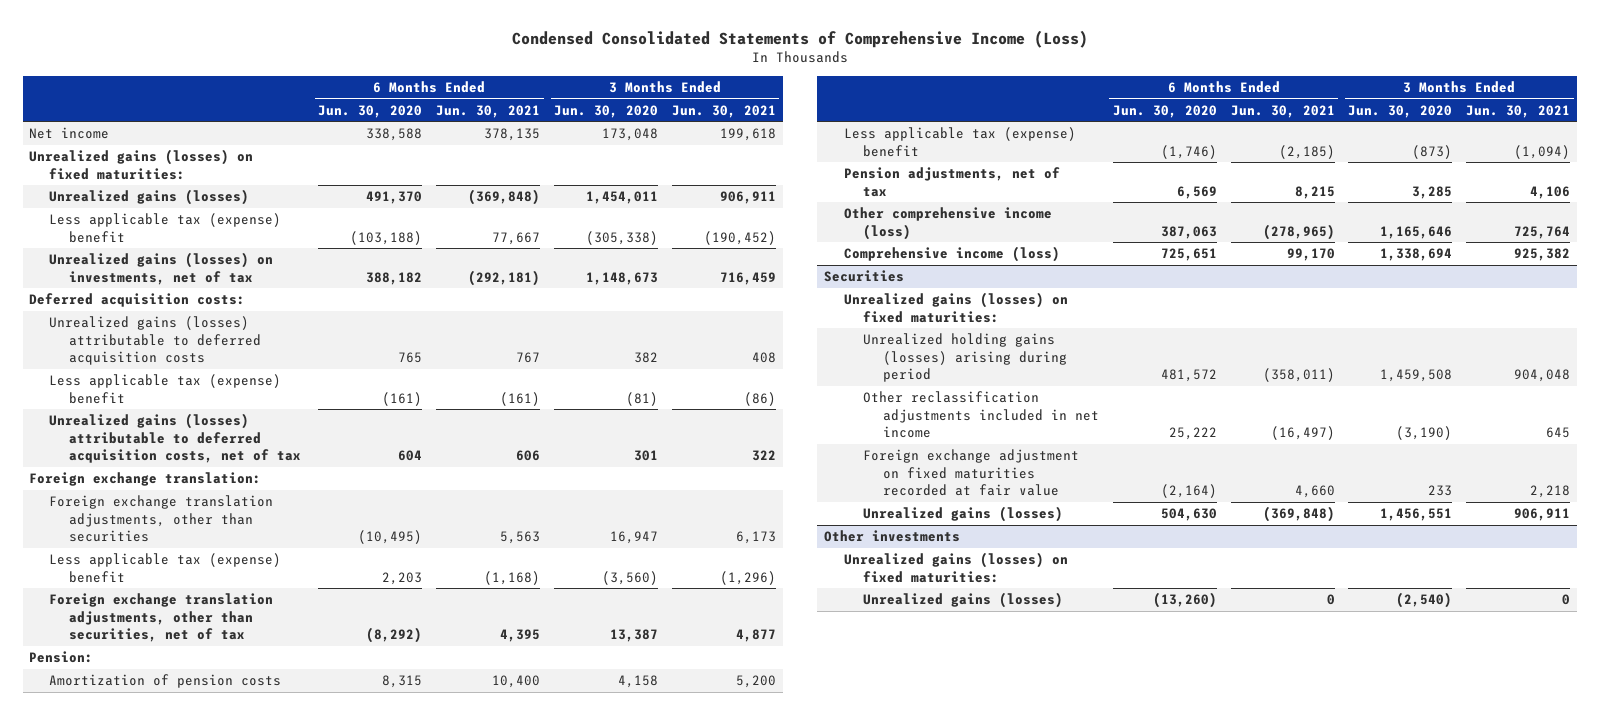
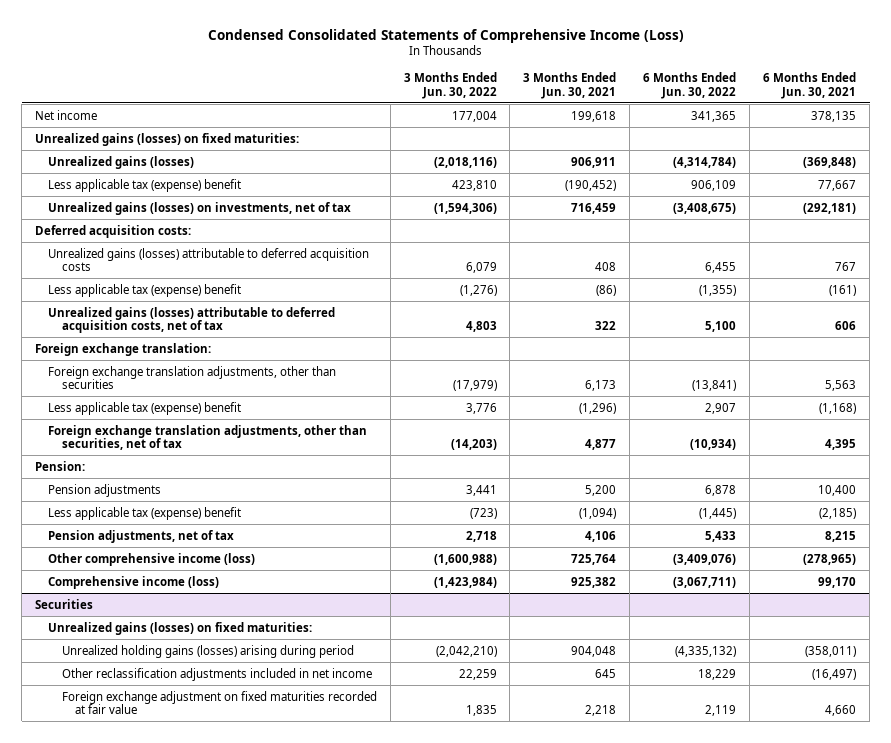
[318,104,423,118] Jun. 30, 2020 -> none
[553,104,658,118] Jun. 30, 2020 -> none
none -> [403,72,497,99] 3 Months Ended Jun. 30, 2022
none -> [643,72,737,99] 6 Months Ended Jun. 30, 2022
[49,674,282,689] Amortization of pension costs -> [48,483,162,497] Pension adjustments
[863,506,1064,523] Unrealized gains (losses) -> none
[823,530,960,543] Other investments -> none
[843,552,1068,583] Unrealized gains (losses) on fixed maturities: -> none
[863,592,1064,609] Unrealized gains (losses) -> none

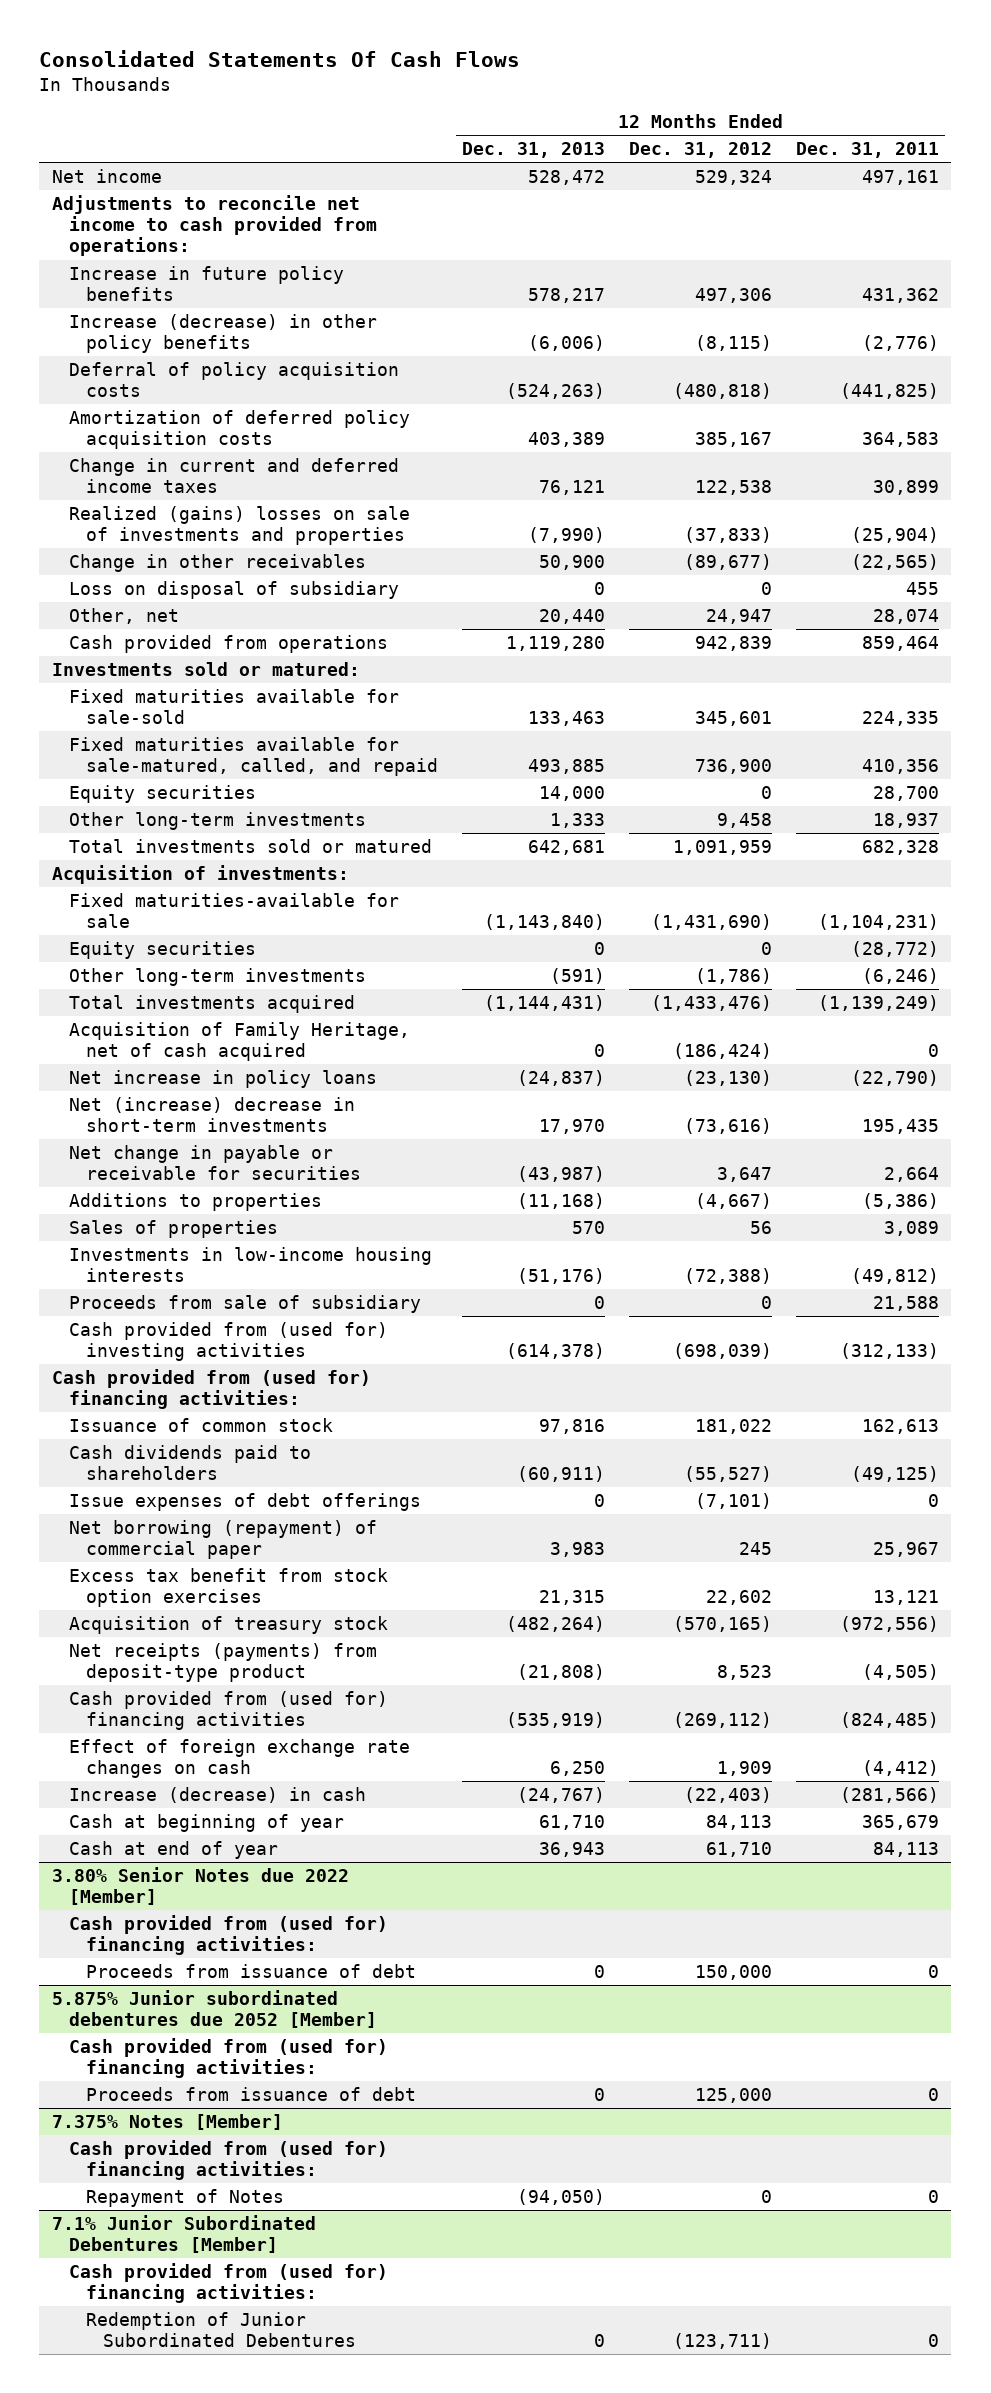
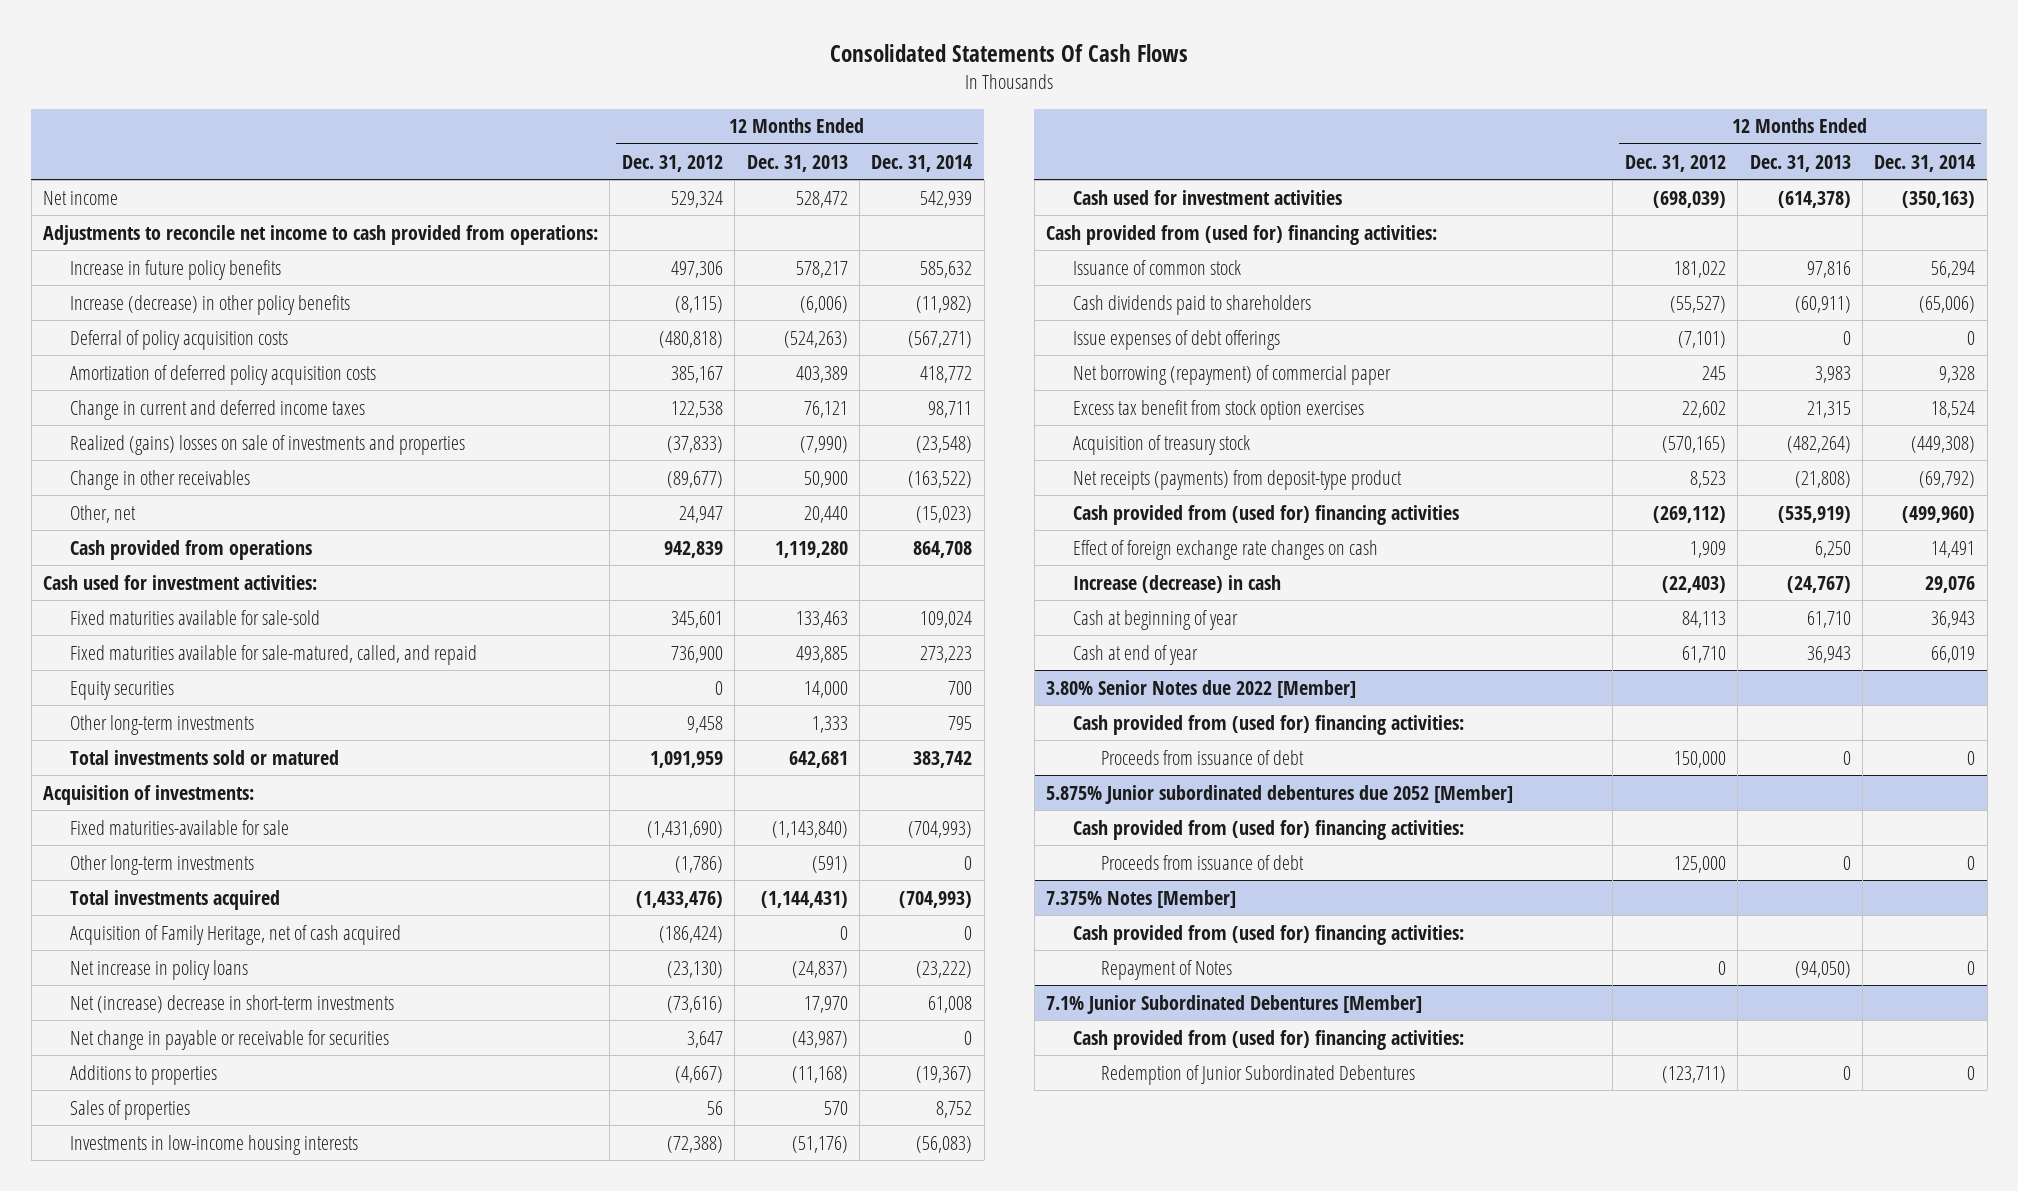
[796,142,940,159] Dec. 31, 2011 -> none
none -> [871,154,973,172] Dec. 31, 2014
[68,580,399,599] Loss on disposal of subsidiary -> none
[51,661,360,676] Investments sold or matured: -> none
none -> [42,574,317,590] Cash used for investment activities:
[68,940,256,959] Equity securities -> none
[68,1294,421,1313] Proceeds from sale of subsidiary -> none
[68,1321,388,1362] Cash provided from (used for) investing activities -> [1073,189,1343,205] Cash used for investment activities

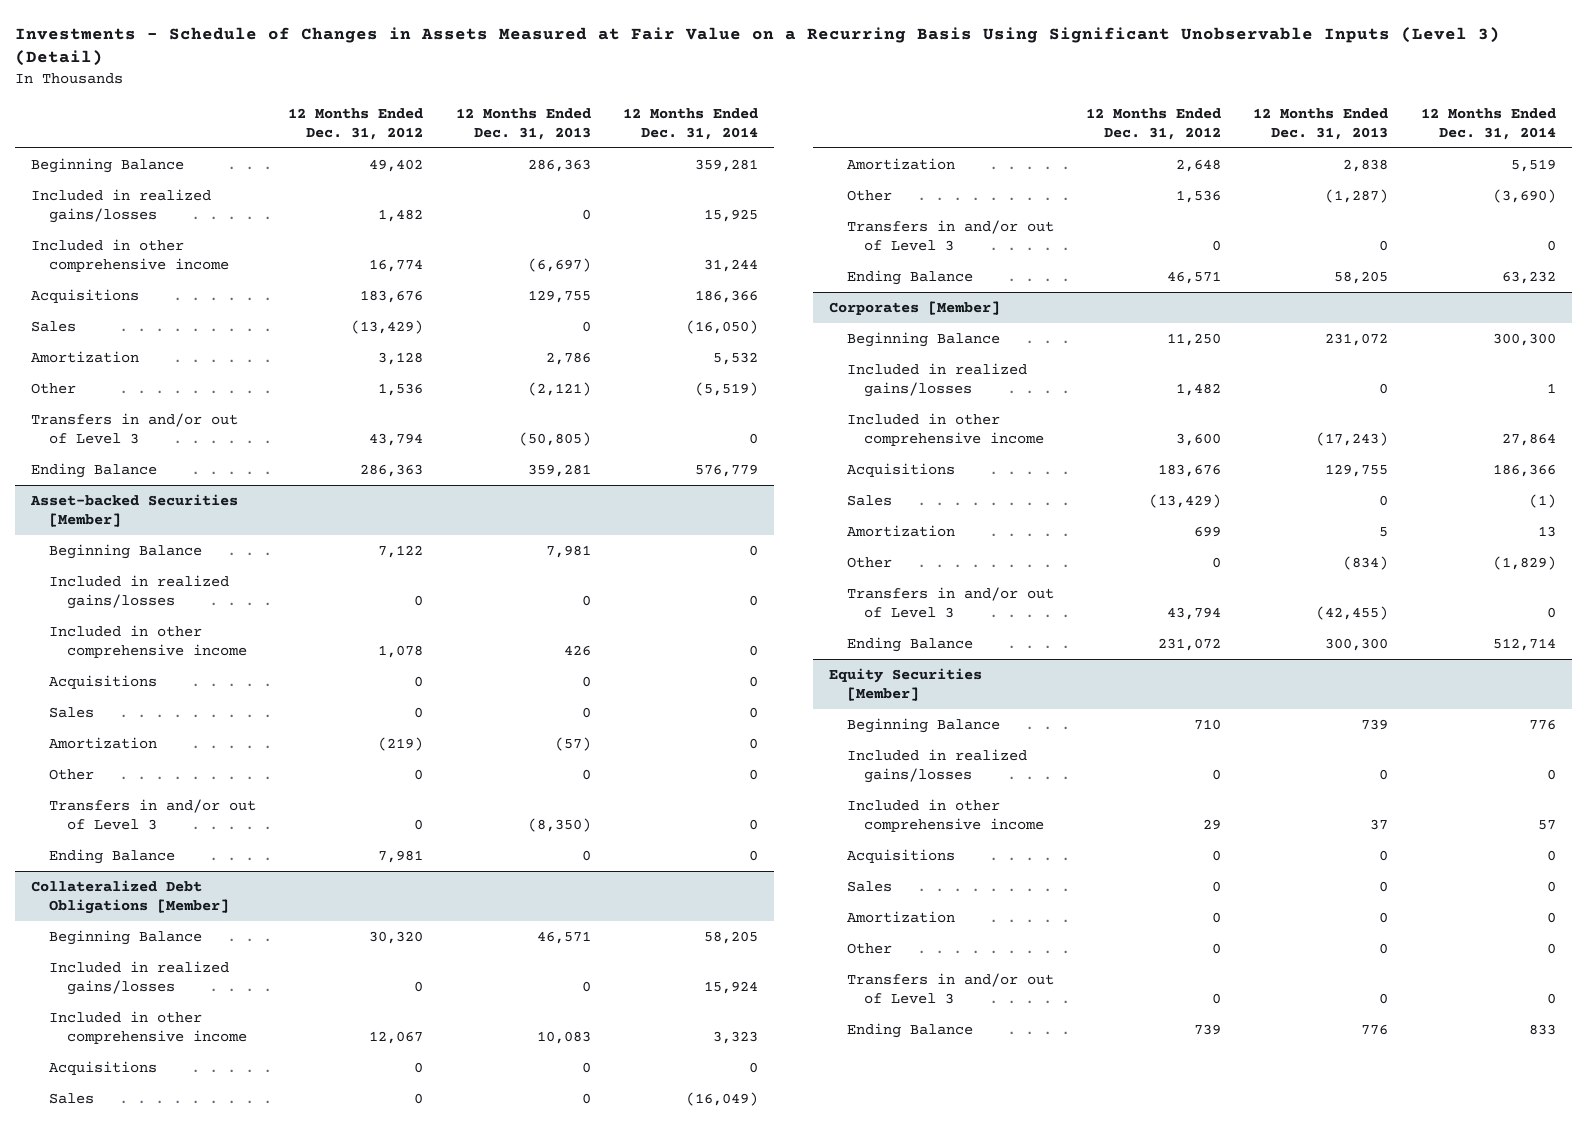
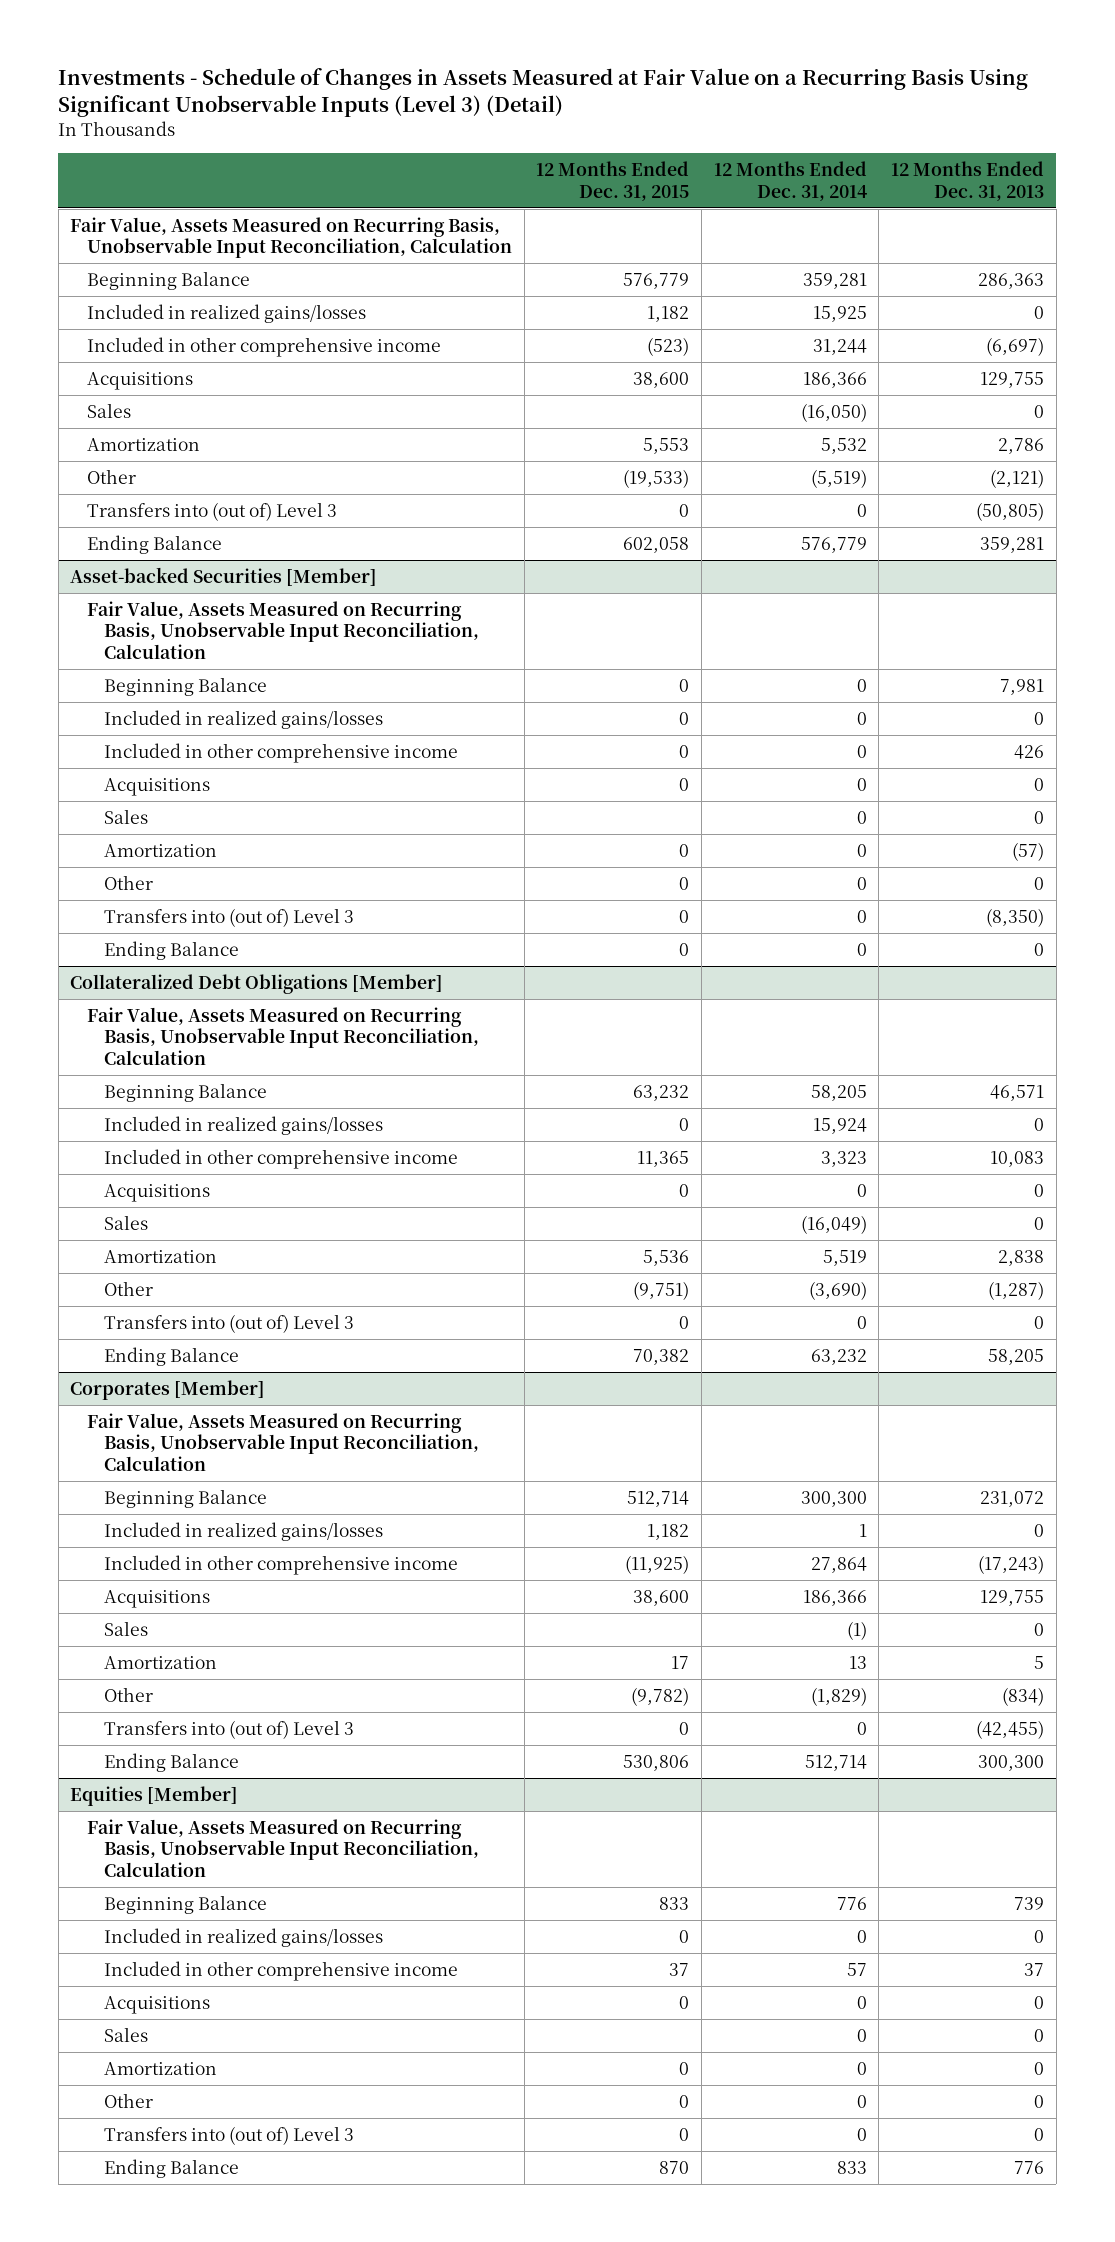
[288,108,424,140] 12 Months Ended Dec. 31, 2012 -> none
none -> [536,161,690,201] 12 Months Ended Dec. 31, 2015
none -> [70,216,513,259] Fair Value, Assets Measured on Recurring Basis, Unobservable Input Reconciliation, Calculation
[31,412,239,444] Transfers in and/or out of Level 3 -> [87,501,338,521] Transfers into (out of) Level 3
none -> [87,600,479,659] Fair Value, Assets Measured on Recurring Basis, Unobservable Input Reconciliation, Calculation
[48,798,256,830] Transfers in and/or out of Level 3 -> [103,907,354,927] Transfers into (out of) Level 3
none -> [87,1006,479,1065] Fair Value, Assets Measured on Recurring Basis, Unobservable Input Reconciliation, Calculation
[846,219,1054,251] Transfers in and/or out of Level 3 -> [103,1313,354,1333] Transfers into (out of) Level 3
none -> [87,1412,479,1471] Fair Value, Assets Measured on Recurring Basis, Unobservable Input Reconciliation, Calculation
[846,586,1054,618] Transfers in and/or out of Level 3 -> [103,1719,354,1739] Transfers into (out of) Level 3
[828,667,982,701] Equity Securities [Member] -> [70,1785,239,1806] Equities [Member]
none -> [87,1818,479,1877] Fair Value, Assets Measured on Recurring Basis, Unobservable Input Reconciliation, Calculation
[846,972,1054,1004] Transfers in and/or out of Level 3 -> [103,2125,354,2145] Transfers into (out of) Level 3

